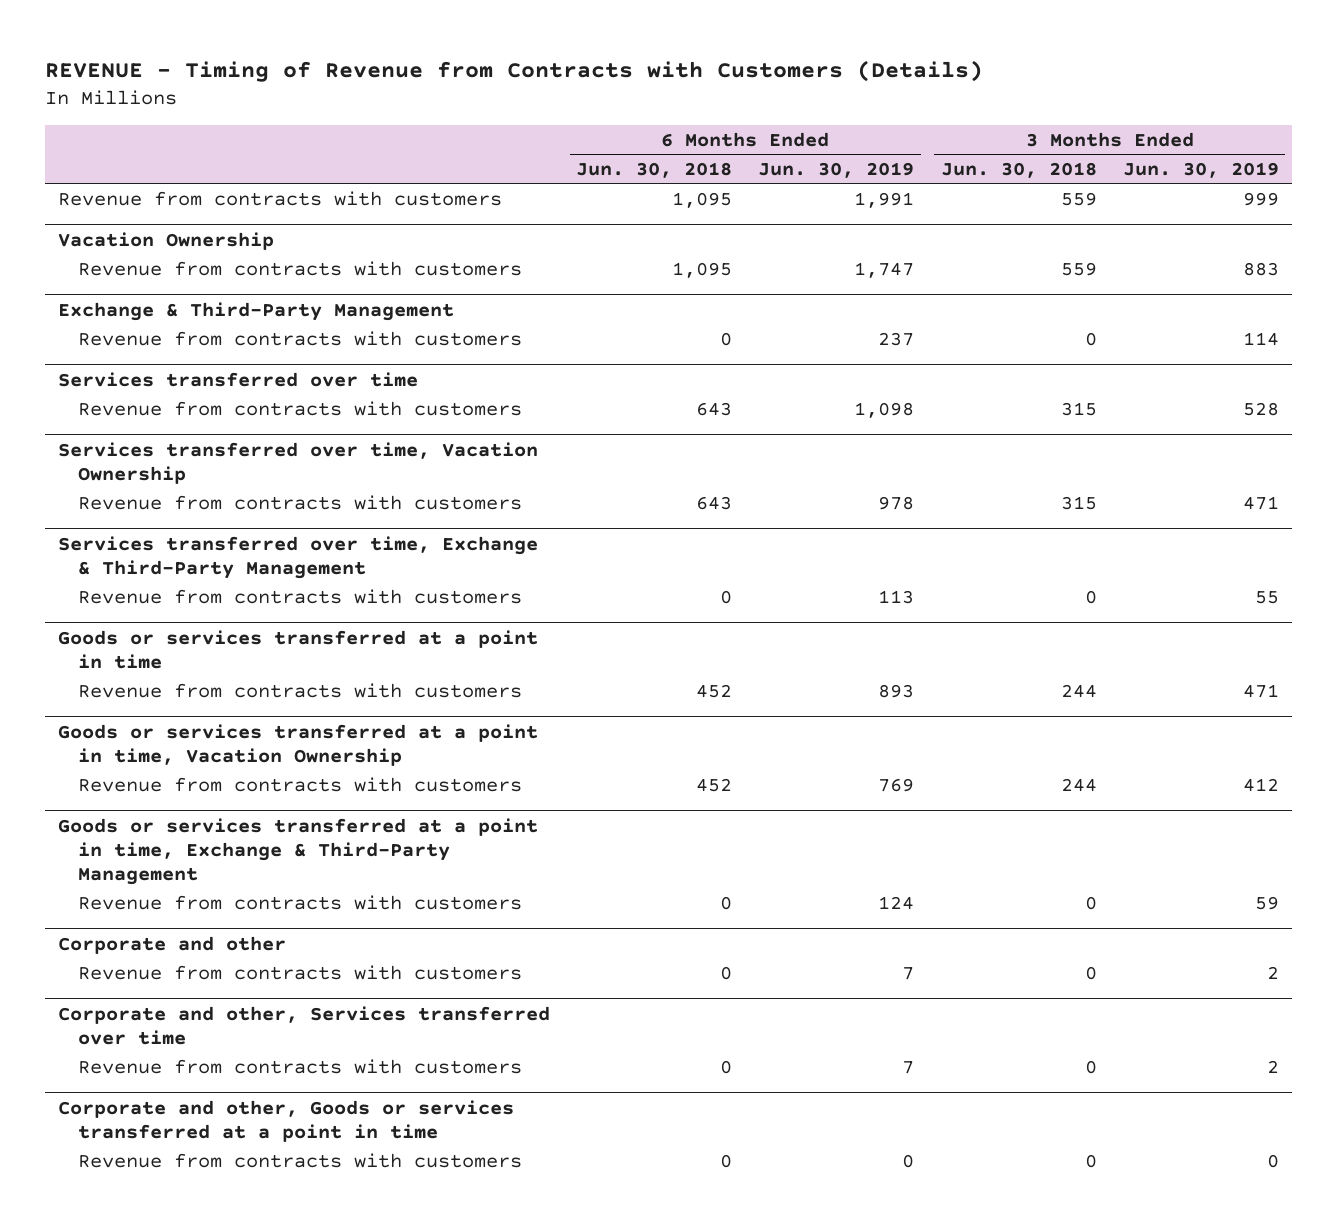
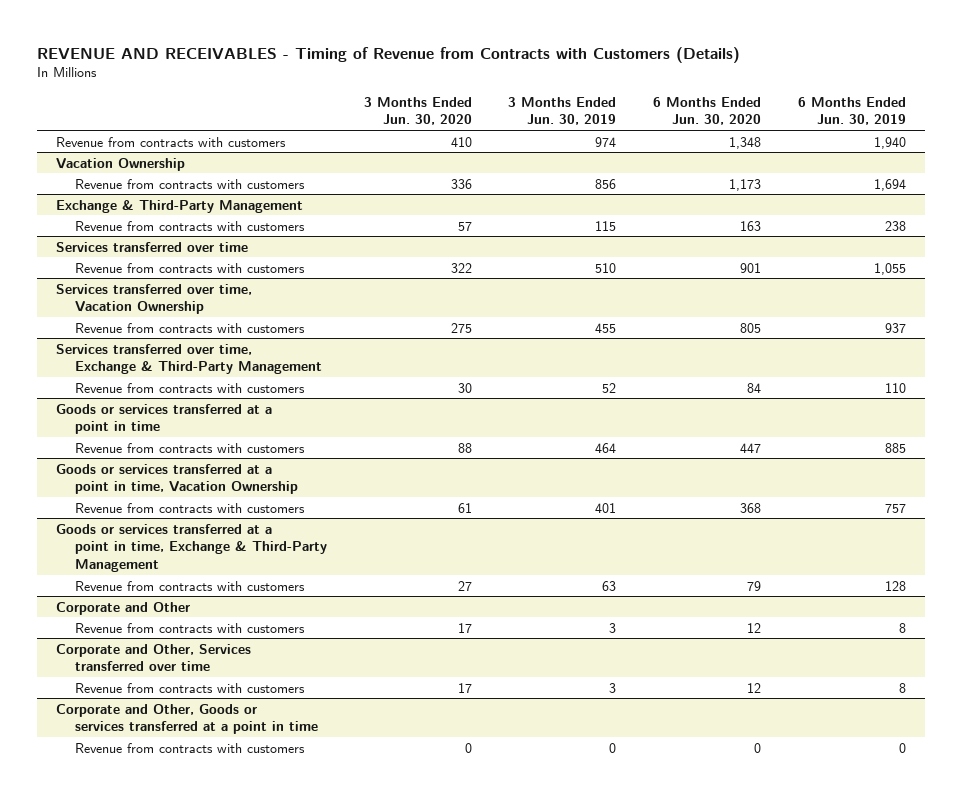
[44,59,983,82] REVENUE - Timing of Revenue from Contracts with Customers (Details) -> [37,46,741,63] REVENUE AND RECEIVABLES - Timing of Revenue from Contracts with Customers (Details)
[576,161,733,178] Jun. 30, 2018 -> none
[940,161,1097,178] Jun. 30, 2018 -> none
none -> [363,96,472,126] 3 Months Ended Jun. 30, 2020
none -> [653,96,762,126] 6 Months Ended Jun. 30, 2020
[854,191,915,208] 1,991 -> [874,136,907,149] 1,940
[1242,191,1279,206] 999 -> [595,136,617,147] 974
[854,261,915,278] 1,747 -> [874,178,907,191] 1,694
[1242,261,1279,276] 883 -> [595,178,617,189] 856
[878,331,915,346] 237 -> [885,220,907,231] 238
[1242,331,1279,346] 114 -> [595,220,617,231] 115
[854,401,915,418] 1,098 -> [874,262,907,275] 1,055
[1242,401,1279,416] 528 -> [595,262,617,273] 510
[878,495,915,510] 978 -> [885,322,907,333] 937
[1242,495,1279,510] 471 -> [595,322,617,333] 455
[878,589,915,604] 113 -> [885,382,907,393] 110
[1254,590,1279,604] 55 -> [602,382,617,393] 52
[878,683,915,698] 893 -> [885,442,907,453] 885
[1242,683,1279,698] 471 -> [595,442,617,453] 464
[878,777,915,792] 769 -> [885,503,907,513] 757
[1242,777,1279,792] 412 -> [595,502,617,513] 401
[878,895,915,910] 124 -> [885,580,907,591] 128
[1254,895,1279,910] 59 -> [602,580,617,591] 63
[57,935,286,954] Corporate and other -> [55,601,190,615] Corporate and Other
[902,966,915,980] 7 -> [899,622,907,633] 8
[1266,965,1279,979] 2 -> [609,622,617,633] 3
[57,1005,550,1045] Corporate and other, Services transferred over time -> [55,643,251,672] Corporate and Other, Services transferred over time
[902,1060,915,1074] 7 -> [899,682,907,693] 8
[1266,1059,1279,1073] 2 -> [609,682,617,693] 3
[57,1099,514,1142] Corporate and other, Goods or services transferred at a point in time -> [55,703,318,735] Corporate and Other, Goods or services transferred at a point in time

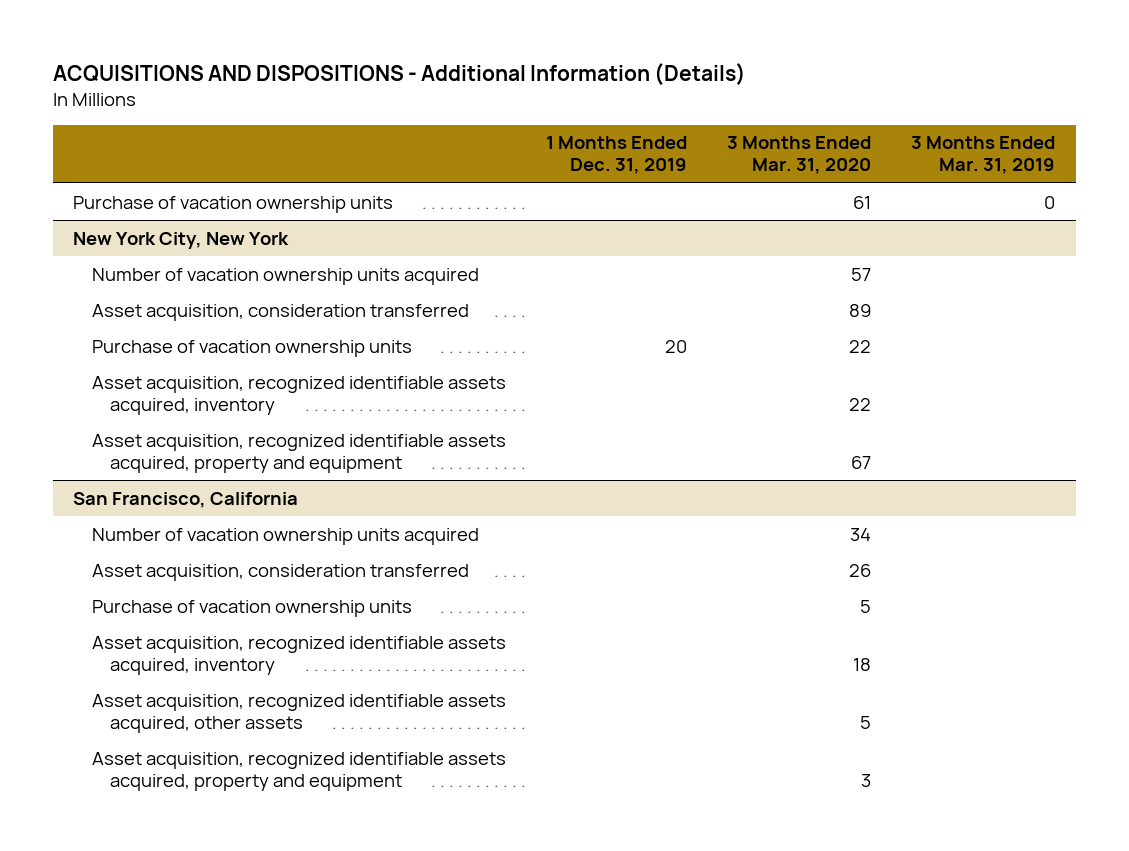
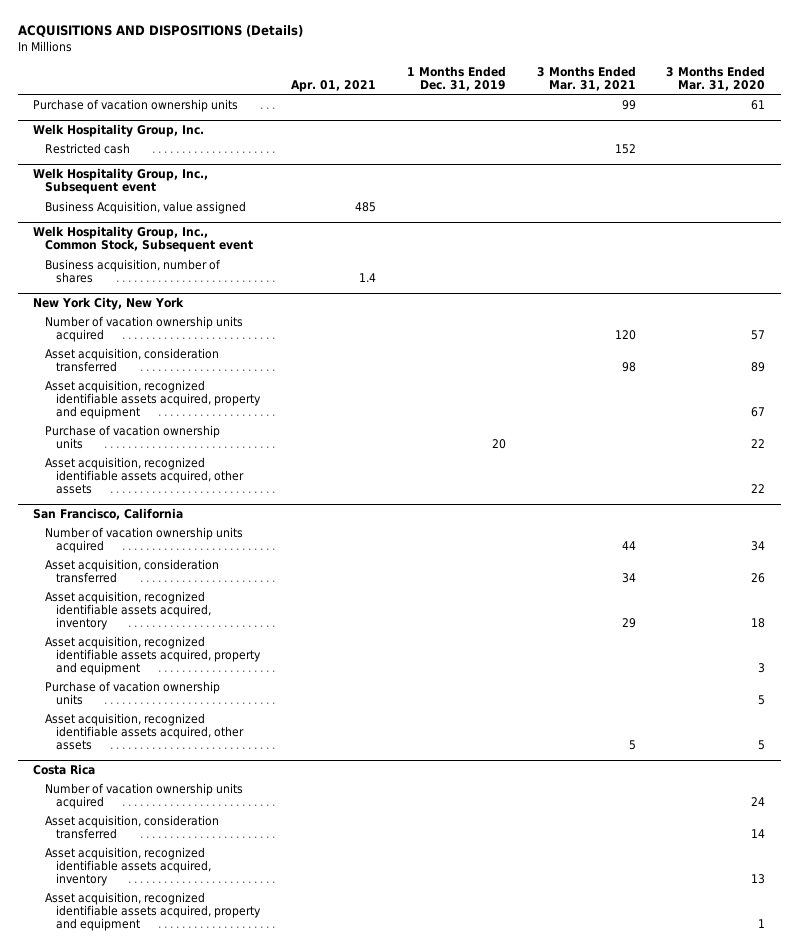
[53,63,747,86] ACQUISITIONS AND DISPOSITIONS - Additional Information (Details) -> [17,25,303,38] ACQUISITIONS AND DISPOSITIONS (Details)
[911,136,1056,175] 3 Months Ended Mar. 31, 2019 -> none
none -> [290,80,376,93] Apr. 01, 2021
none -> [536,65,636,92] 3 Months Ended Mar. 31, 2021
none -> [33,124,205,138] Welk Hospitality Group, Inc.
none -> [44,142,130,154] Restricted cash
none -> [33,168,209,195] Welk Hospitality Group, Inc., Subsequent event
none -> [44,200,246,214] Business Acquisition, value assigned
none -> [33,226,253,253] Welk Hospitality Group, Inc., Common Stock, Subsequent event
none -> [44,258,221,283] Business acquisition, number of shares
[91,375,506,415] Asset acquisition, recognized identifiable assets acquired, inventory -> none
[91,339,412,357] Purchase of vacation ownership units -> [44,424,220,449] Purchase of vacation ownership units
none -> [44,456,245,495] Asset acquisition, recognized identifiable assets acquired, other assets
[91,599,412,617] Purchase of vacation ownership units -> [44,680,220,705] Purchase of vacation ownership units
[91,693,506,733] Asset acquisition, recognized identifiable assets acquired, other assets -> [44,712,245,751] Asset acquisition, recognized identifiable assets acquired, other assets
none -> [33,764,96,776] Costa Rica
none -> [44,782,243,809] Number of vacation ownership units acquired
none -> [44,814,219,839] Asset acquisition, consideration transferred
none -> [44,846,212,887] Asset acquisition, recognized identifiable assets acquired, inventory
none -> [44,891,262,932] Asset acquisition, recognized identifiable assets acquired, property and equipment

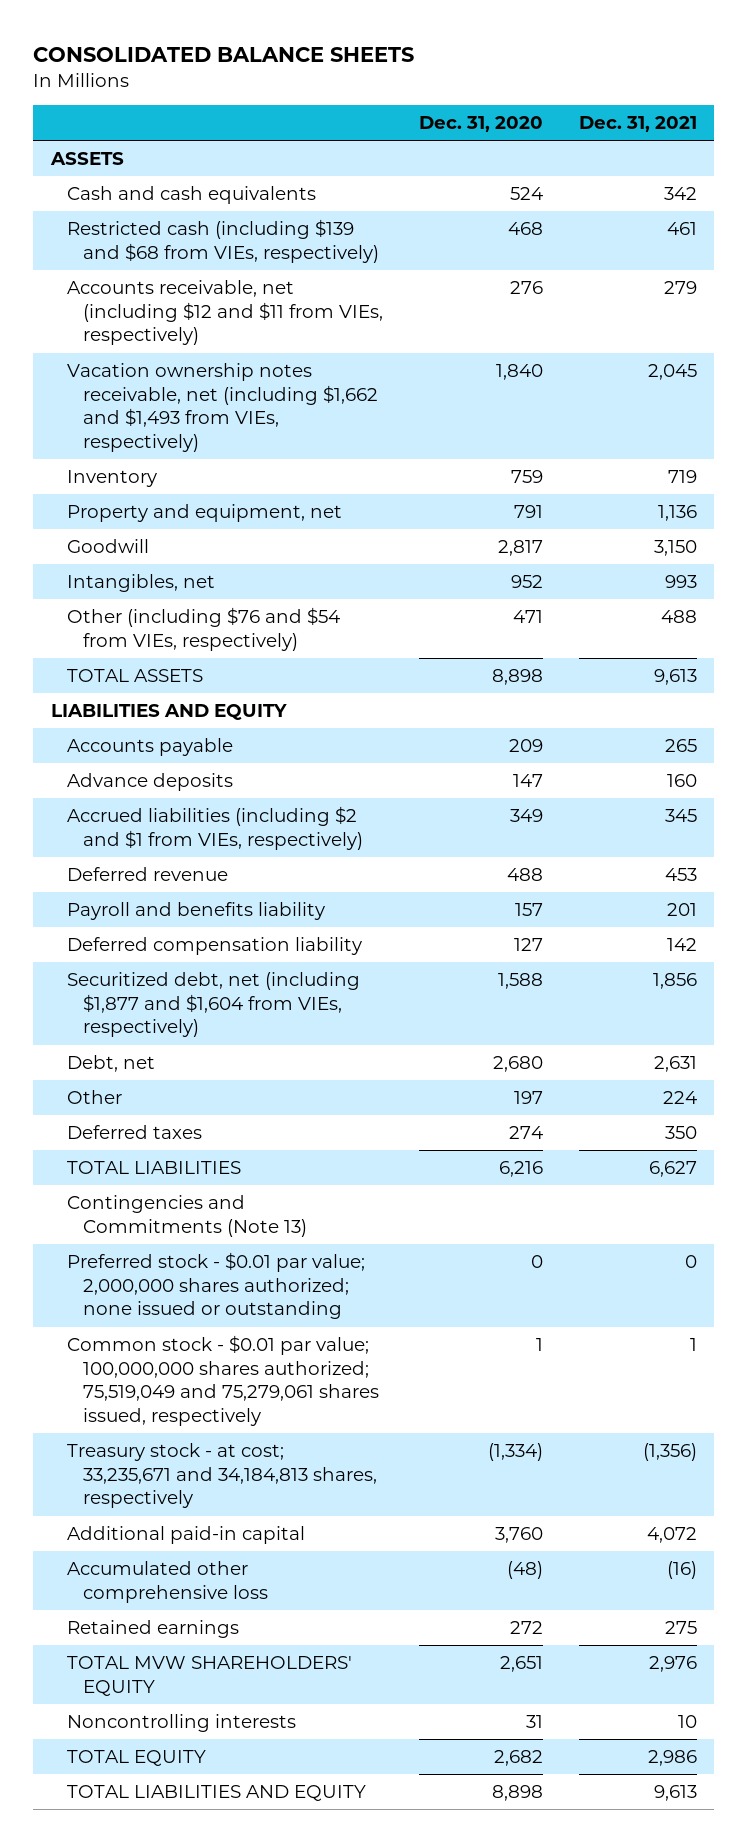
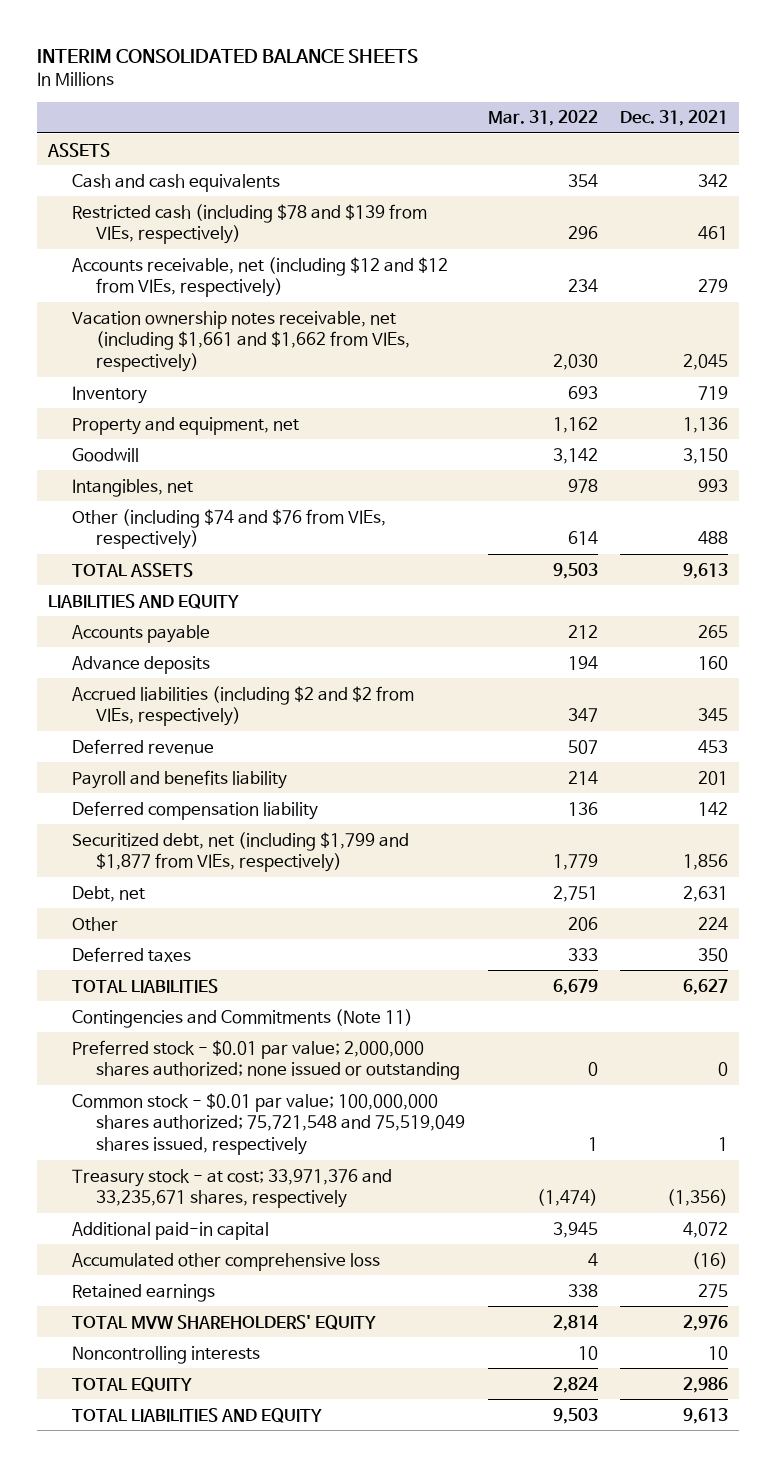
[33,46,415,62] CONSOLIDATED BALANCE SHEETS -> [36,48,418,63] INTERIM CONSOLIDATED BALANCE SHEETS
[418,116,543,133] Dec. 31, 2020 -> none
none -> [487,110,598,127] Mar. 31, 2022
[66,219,379,263] Restricted cash (including $139 and $68 from VIEs, respectively) -> [72,203,428,245] Restricted cash (including $78 and $139 from VIEs, respectively)
[66,280,383,346] Accounts receivable, net (including $12 and $11 from VIEs, respectively) -> [72,256,449,298] Accounts receivable, net (including $12 and $12 from VIEs, respectively)
[66,363,378,453] Vacation ownership notes receivable, net (including $1,662 and $1,493 from VIEs, respectively) -> [72,310,411,372] Vacation ownership notes receivable, net (including $1,661 and $1,662 from VIEs, respectively)
[66,607,340,651] Other (including $76 and $54 from VIEs, respectively) -> [72,508,387,550] Other (including $74 and $76 from VIEs, respectively)
[66,806,363,850] Accrued liabilities (including $2 and $1 from VIEs, respectively) -> [72,685,415,727] Accrued liabilities (including $2 and $2 from VIEs, respectively)
[66,972,360,1038] Securitized debt, net (including $1,877 and $1,604 from VIEs, respectively) -> [72,831,410,873] Securitized debt, net (including $1,799 and $1,877 from VIEs, respectively)
[66,1195,307,1237] Contingencies and Commitments (Note 13) -> [72,1008,414,1028] Contingencies and Commitments (Note 11)
[66,1335,379,1427] Common stock - $0.01 par value; 100,000,000 shares authorized; 75,519,049 and 75,279,061 shares issued, respectively -> [72,1092,466,1155] Common stock - $0.01 par value; 100,000,000 shares authorized; 75,721,548 and 75,519,049 shares issued, respectively
[66,1443,377,1509] Treasury stock - at cost; 33,235,671 and 34,184,813 shares, respectively -> [72,1168,393,1209] Treasury stock - at cost; 33,971,376 and 33,235,671 shares, respectively

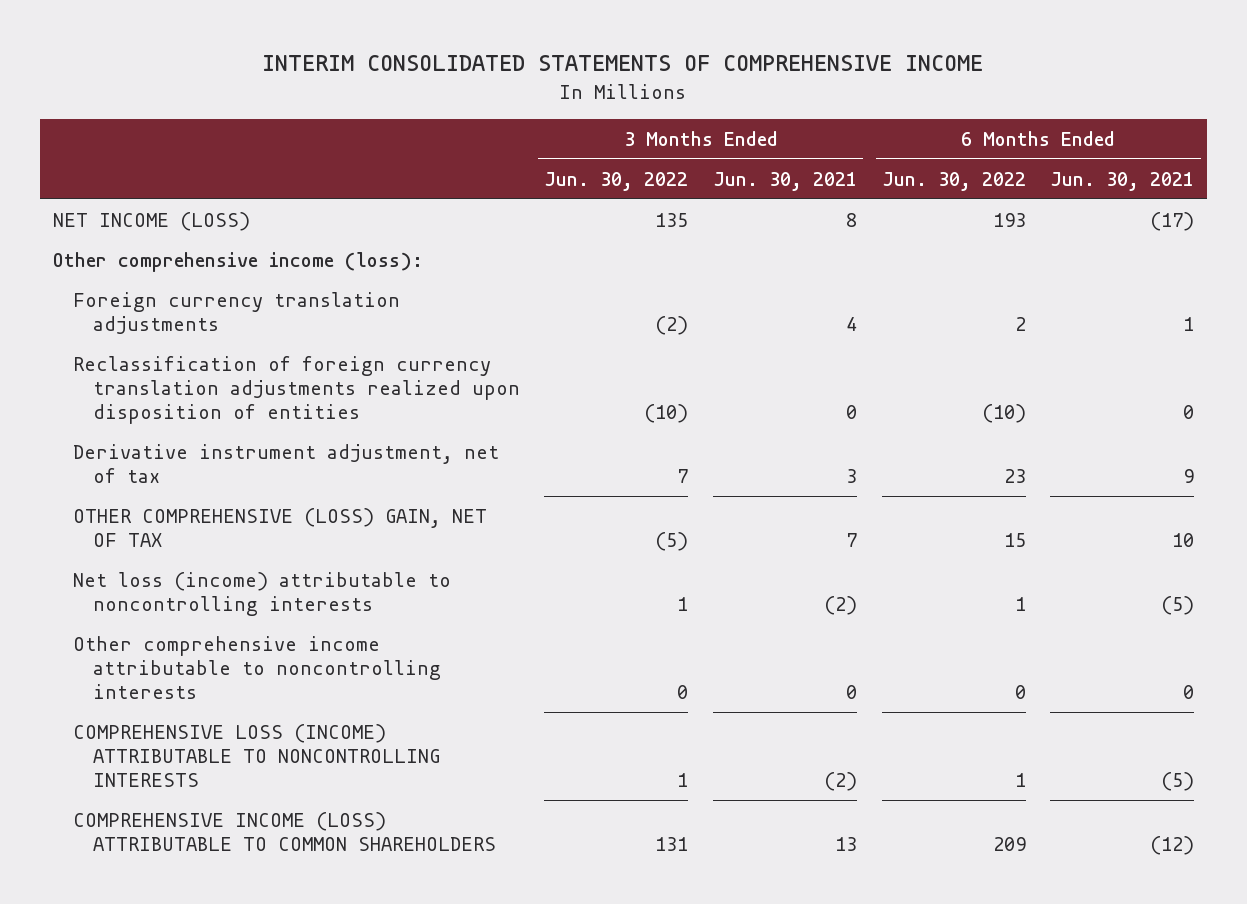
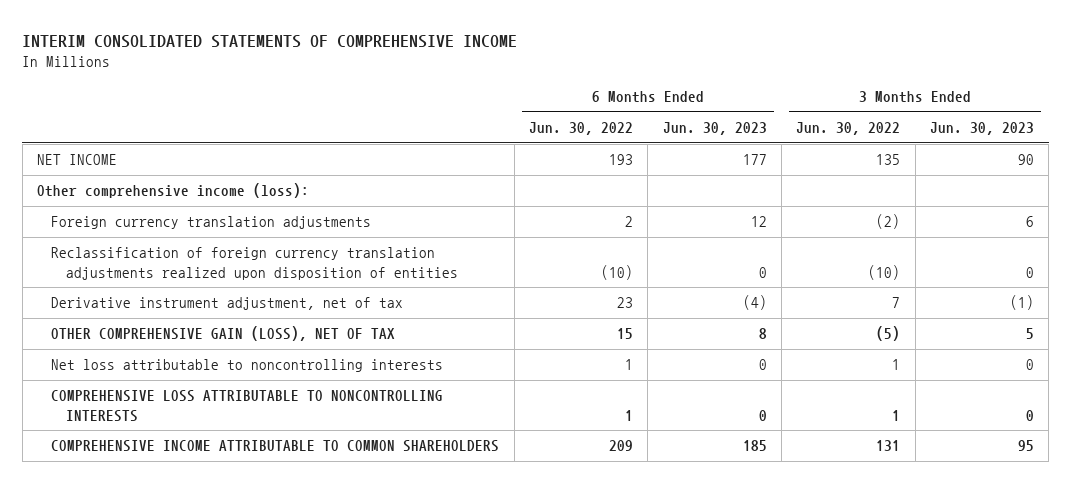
[713,171,858,191] Jun. 30, 2021 -> none
[1050,171,1195,191] Jun. 30, 2021 -> none
none -> [662,122,767,136] Jun. 30, 2023
none -> [929,122,1034,136] Jun. 30, 2023
[52,211,250,231] NET INCOME (LOSS) -> [37,154,118,166] NET INCOME
[72,635,441,700] Other comprehensive income attributable to noncontrolling interests -> none
[72,507,487,548] OTHER COMPREHENSIVE (LOSS) GAIN, NET OF TAX -> [51,326,396,342] OTHER COMPREHENSIVE GAIN (LOSS), NET OF TAX
[72,571,451,617] Net loss (income) attributable to noncontrolling interests -> [51,359,444,373] Net loss attributable to noncontrolling interests
[72,723,440,788] COMPREHENSIVE LOSS (INCOME) ATTRIBUTABLE TO NONCONTROLLING INTERESTS -> [51,390,444,422] COMPREHENSIVE LOSS ATTRIBUTABLE TO NONCONTROLLING INTERESTS
[72,811,496,852] COMPREHENSIVE INCOME (LOSS) ATTRIBUTABLE TO COMMON SHAREHOLDERS -> [51,440,500,453] COMPREHENSIVE INCOME ATTRIBUTABLE TO COMMON SHAREHOLDERS

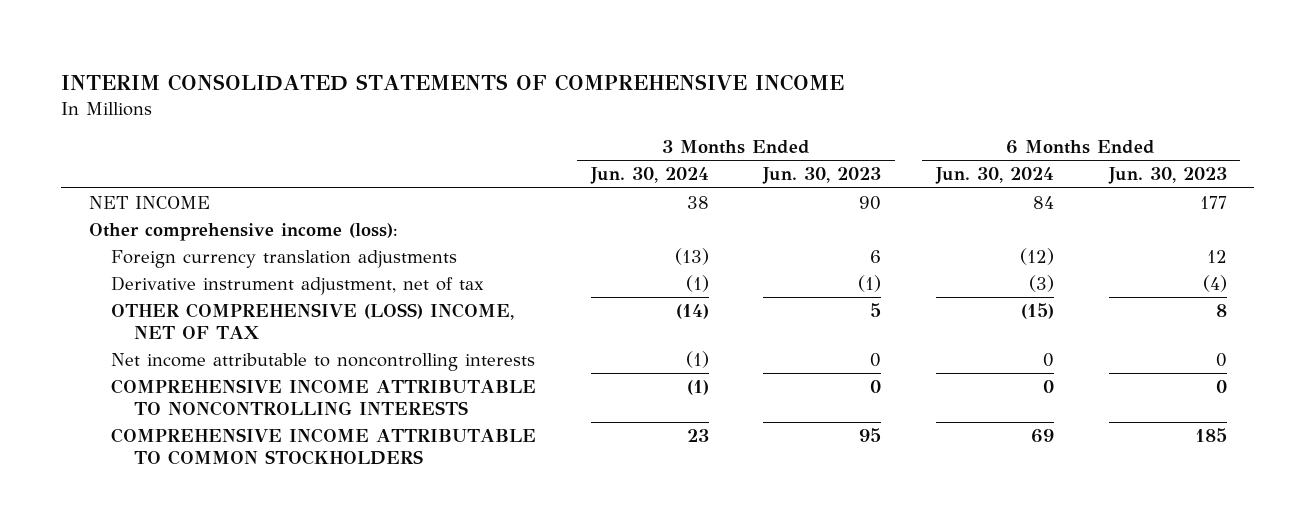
[529,122,634,136] Jun. 30, 2022 -> none
[796,122,901,136] Jun. 30, 2022 -> none
none -> [589,167,709,185] Jun. 30, 2024
none -> [934,167,1054,185] Jun. 30, 2024
[51,247,458,280] Reclassification of foreign currency translation adjustments realized upon disposition of entities -> none
[51,326,396,342] OTHER COMPREHENSIVE GAIN (LOSS), NET OF TAX -> [111,302,515,339] OTHER COMPREHENSIVE (LOSS) INCOME, NET OF TAX
[51,359,444,373] Net loss attributable to noncontrolling interests -> [111,352,536,371] Net income attributable to noncontrolling interests
[51,390,444,422] COMPREHENSIVE LOSS ATTRIBUTABLE TO NONCONTROLLING INTERESTS -> [111,378,537,416] COMPREHENSIVE INCOME ATTRIBUTABLE TO NONCONTROLLING INTERESTS
[51,440,500,453] COMPREHENSIVE INCOME ATTRIBUTABLE TO COMMON SHAREHOLDERS -> [111,427,537,465] COMPREHENSIVE INCOME ATTRIBUTABLE TO COMMON STOCKHOLDERS

